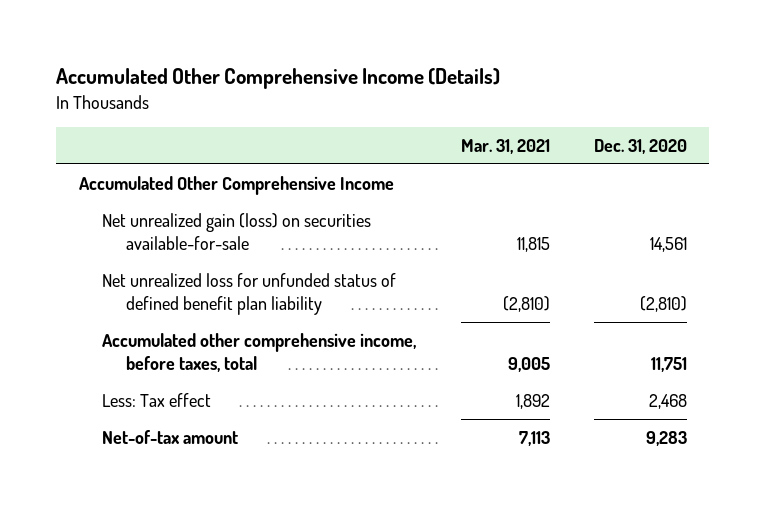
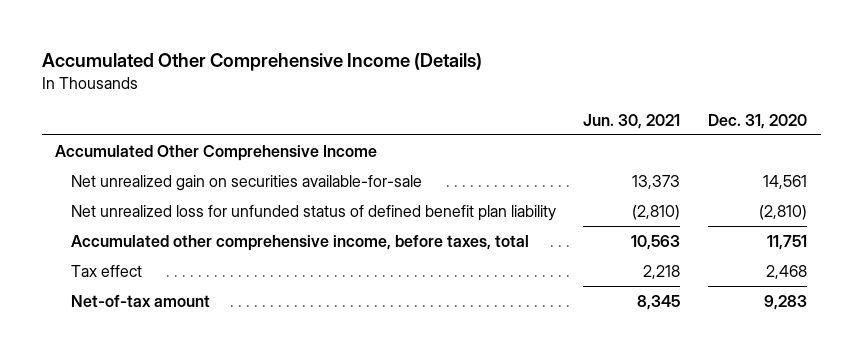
[460,138,550,154] Mar. 31, 2021 -> none
none -> [583,113,681,129] Jun. 30, 2021
[102,212,372,251] Net unrealized gain (loss) on securities available-for-sale -> [70,174,422,191] Net unrealized gain on securities available-for-sale
[102,392,212,407] Less: Tax effect -> [70,264,142,277] Tax effect

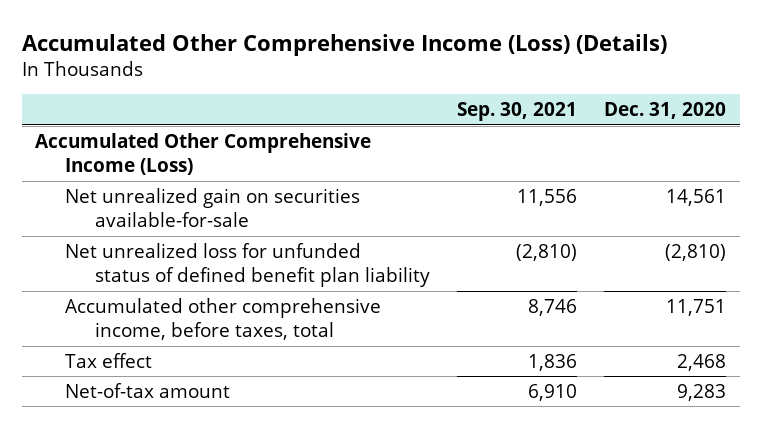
[41,52,482,71] Accumulated Other Comprehensive Income (Details) -> [21,33,667,56] Accumulated Other Comprehensive Income (Loss) (Details)
[583,113,681,129] Jun. 30, 2021 -> none
none -> [456,102,577,122] Sep. 30, 2021
[55,144,378,161] Accumulated Other Comprehensive Income -> [35,132,372,176] Accumulated Other Comprehensive Income (Loss)

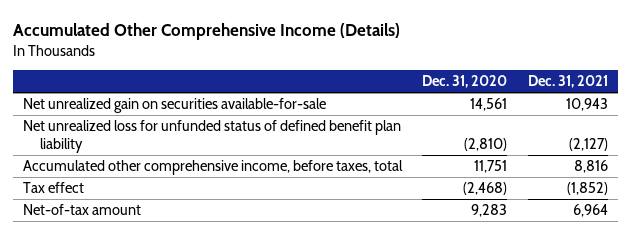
[21,33,667,56] Accumulated Other Comprehensive Income (Loss) (Details) -> [12,22,400,40] Accumulated Other Comprehensive Income (Details)
[456,102,577,122] Sep. 30, 2021 -> none
none -> [527,75,608,89] Dec. 31, 2021
[35,132,372,176] Accumulated Other Comprehensive Income (Loss) -> none
[677,353,727,371] 2,468 -> [463,182,508,196] (2,468)

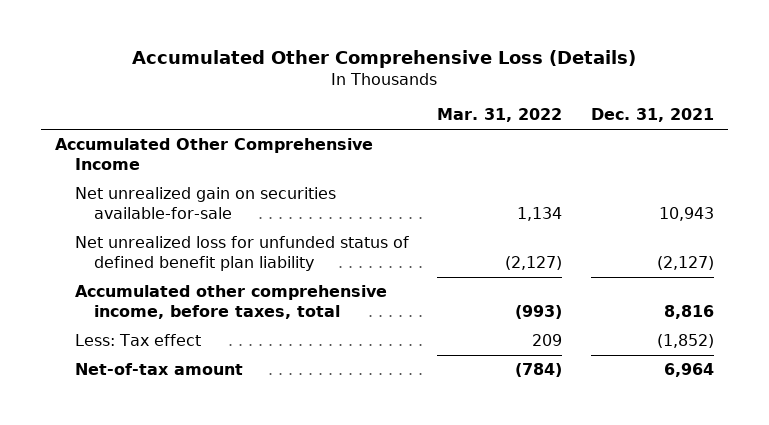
[12,22,400,40] Accumulated Other Comprehensive Income (Details) -> [132,50,637,69] Accumulated Other Comprehensive Loss (Details)
[422,75,508,89] Dec. 31, 2020 -> none
none -> [437,108,563,123] Mar. 31, 2022
none -> [54,138,373,170] Accumulated Other Comprehensive Income
[23,182,85,194] Tax effect -> [74,334,201,347] Less: Tax effect

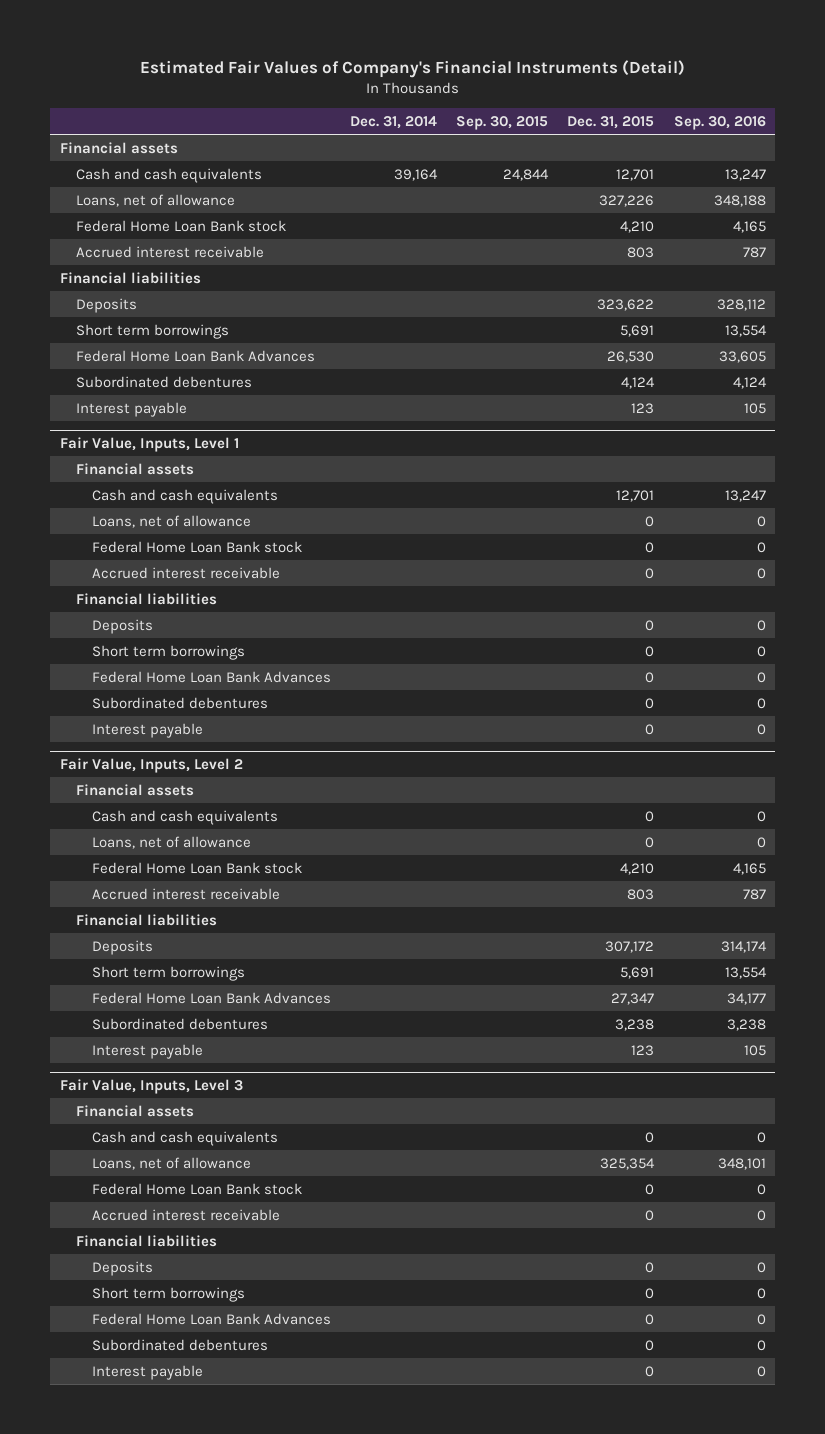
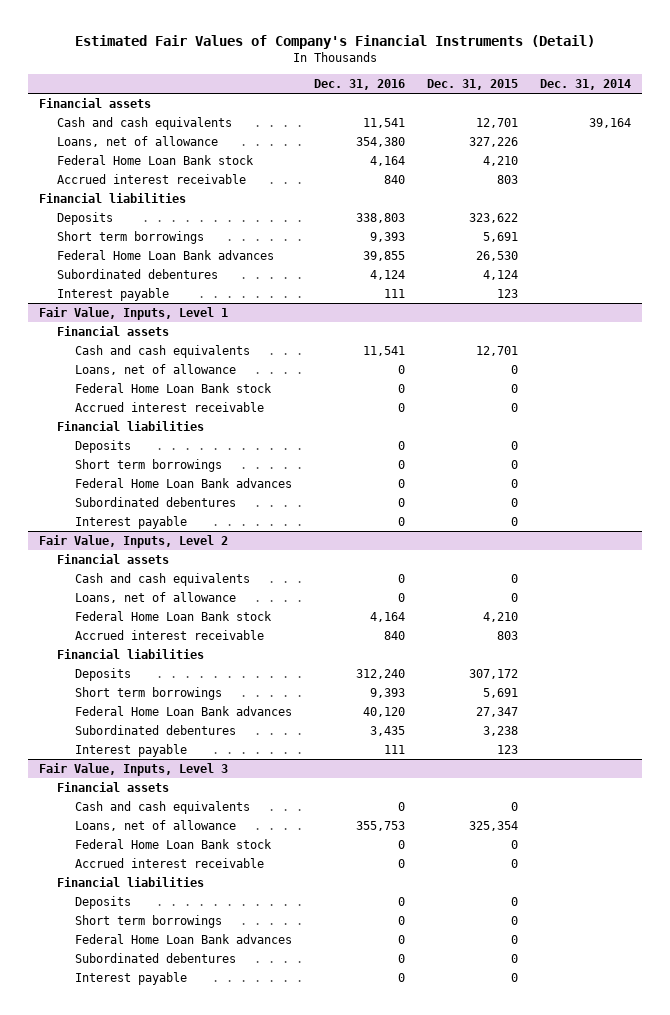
[456,115,549,130] Sep. 30, 2015 -> none
[673,115,766,130] Sep. 30, 2016 -> none
none -> [313,78,405,90] Dec. 31, 2016
[75,349,315,362] Federal Home Loan Bank Advances -> [56,249,274,260] Federal Home Loan Bank advances
[91,670,331,683] Federal Home Loan Bank Advances -> [74,477,292,488] Federal Home Loan Bank advances
[91,991,331,1004] Federal Home Loan Bank Advances -> [74,705,292,716] Federal Home Loan Bank advances
[91,1312,331,1325] Federal Home Loan Bank Advances -> [74,933,292,944] Federal Home Loan Bank advances

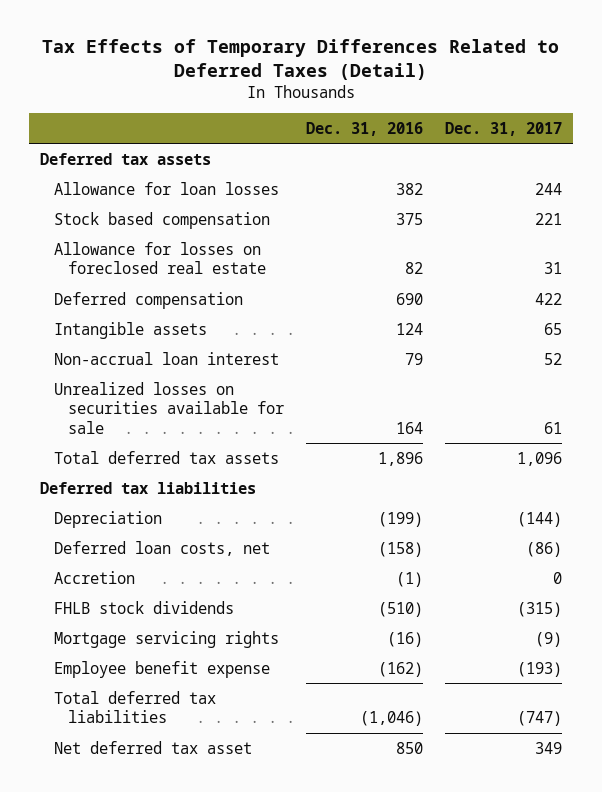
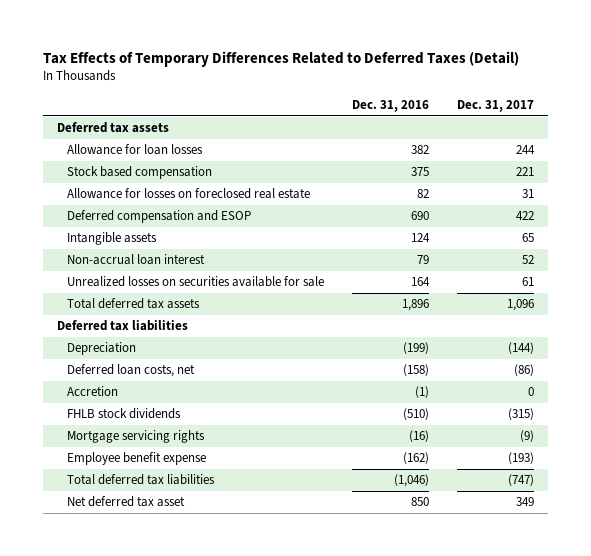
[53,291,243,309] Deferred compensation -> [67,210,252,224] Deferred compensation and ESOP

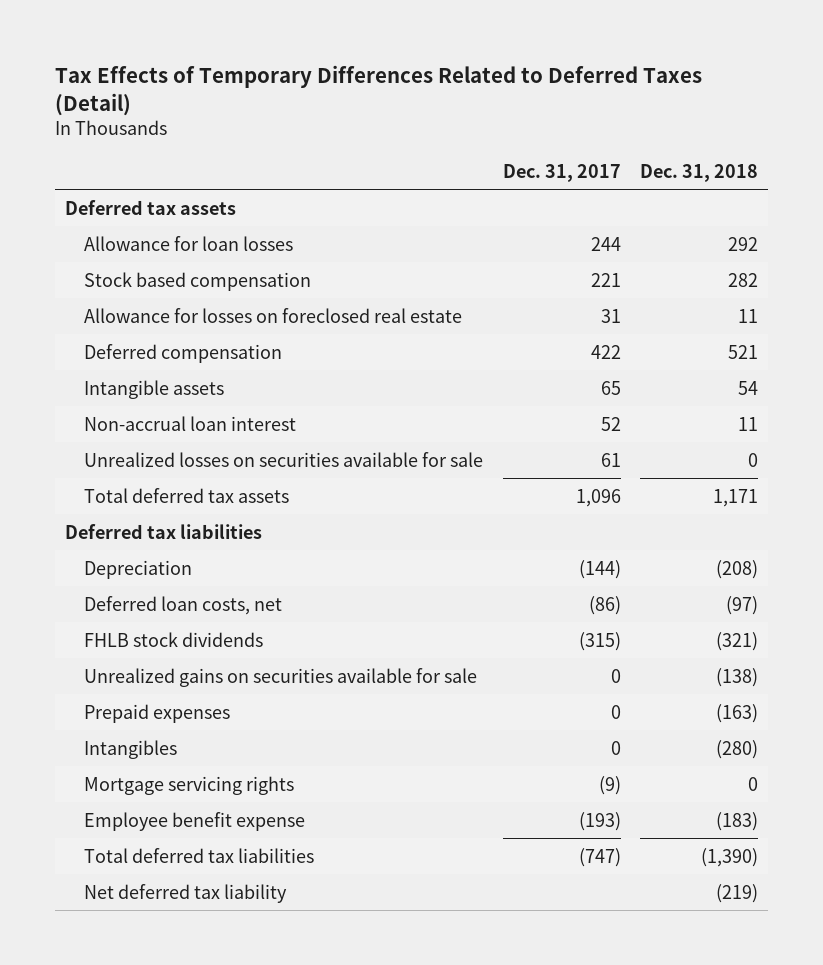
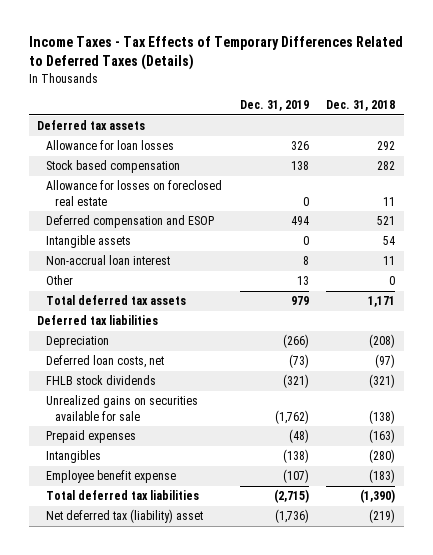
[55,65,703,117] Tax Effects of Temporary Differences Related to Deferred Taxes (Detail) -> [28,36,403,71] Income Taxes - Tax Effects of Temporary Differences Related to Deferred Taxes (Details)
[502,163,621,182] Dec. 31, 2017 -> none
none -> [239,100,309,112] Dec. 31, 2019
[84,343,283,363] Deferred compensation -> [46,215,215,229] Deferred compensation and ESOP
[84,451,484,467] Unrealized losses on securities available for sale -> [46,275,74,286] Other
[84,775,295,795] Mortgage servicing rights -> none
[84,883,288,903] Net deferred tax liability -> [46,509,204,524] Net deferred tax (liability) asset

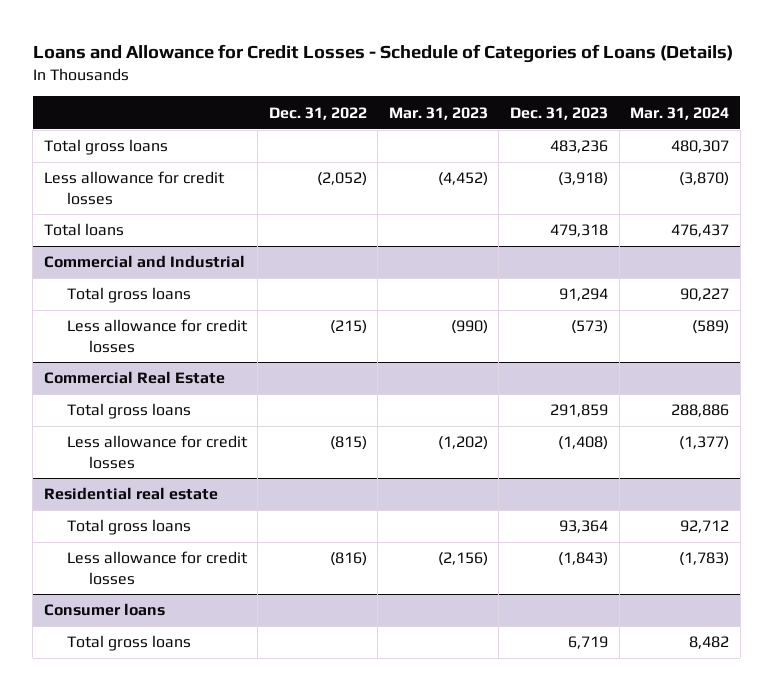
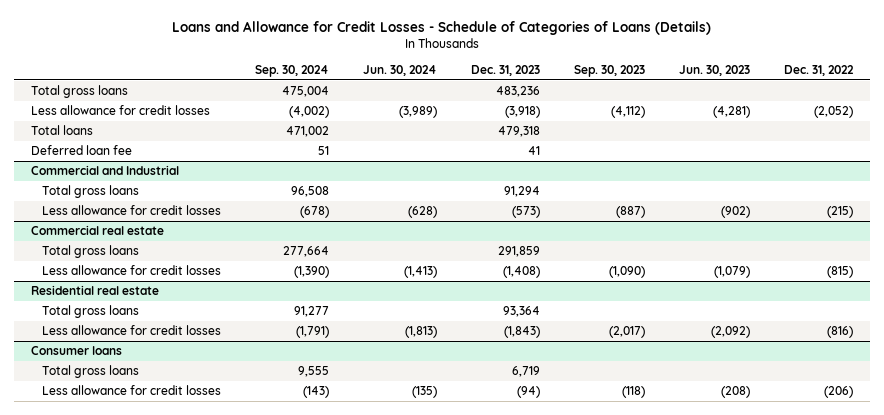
[388,106,488,120] Mar. 31, 2023 -> none
[630,106,730,120] Mar. 31, 2024 -> none
none -> [254,65,329,78] Sep. 30, 2024
none -> [362,65,437,77] Jun. 30, 2024
none -> [573,65,645,78] Sep. 30, 2023
none -> [678,65,750,77] Jun. 30, 2023
none -> [30,145,132,156] Deferred loan fee
[43,371,225,385] Commercial Real Estate -> [30,225,164,236] Commercial real estate
none -> [41,385,221,396] Less allowance for credit losses

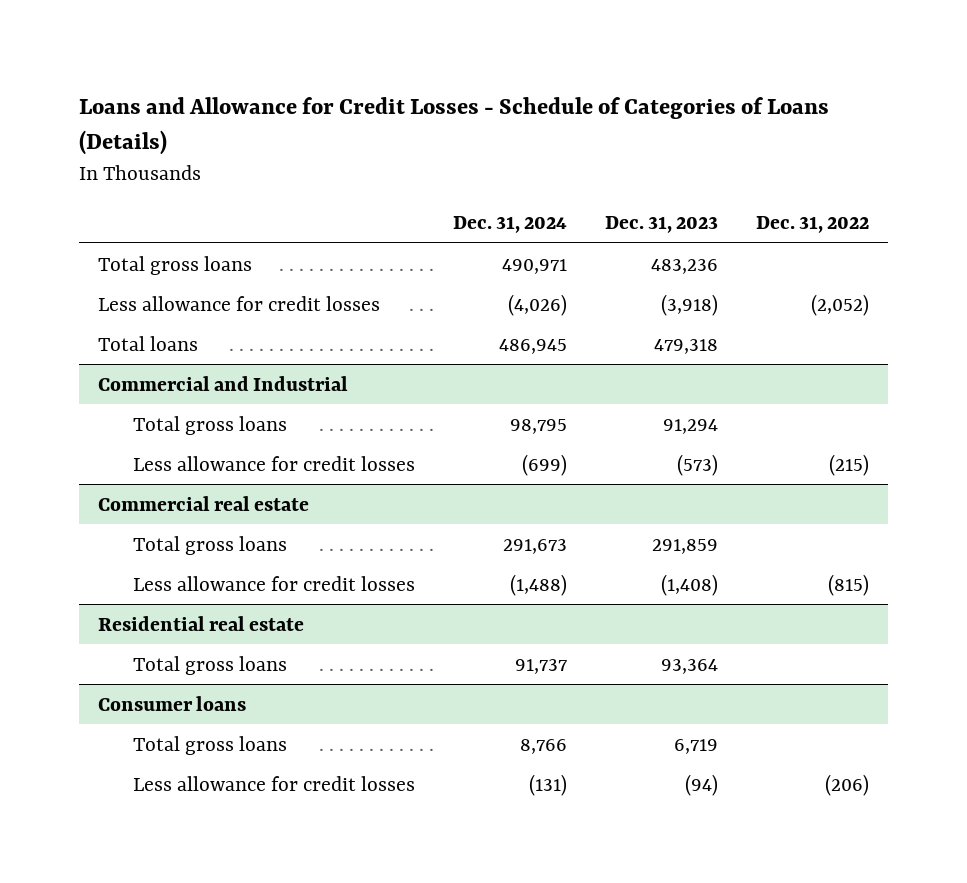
[254,65,329,78] Sep. 30, 2024 -> none
[362,65,437,77] Jun. 30, 2024 -> none
[573,65,645,78] Sep. 30, 2023 -> none
[678,65,750,77] Jun. 30, 2023 -> none
none -> [452,215,567,233] Dec. 31, 2024
[30,145,132,156] Deferred loan fee -> none
[41,325,221,336] Less allowance for credit losses -> none

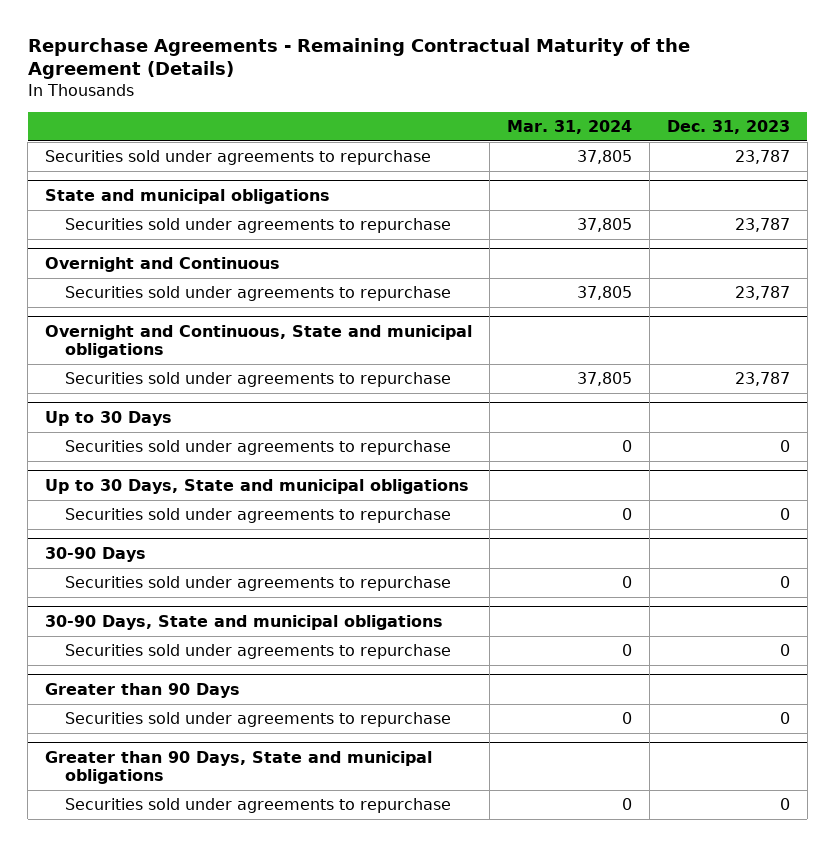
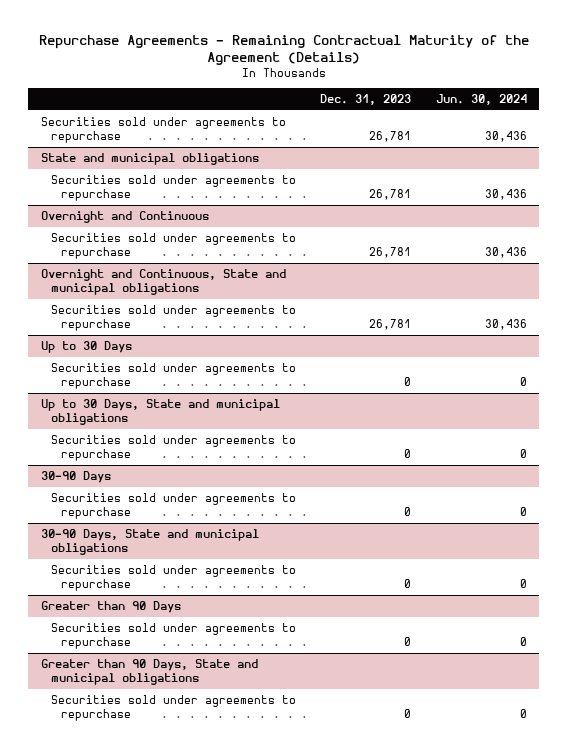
[506,119,632,134] Mar. 31, 2024 -> none
none -> [436,93,528,105] Jun. 30, 2024
[734,150,790,165] 23,787 -> [369,131,412,143] 26,781
[734,218,790,233] 23,787 -> [369,189,412,201] 26,781
[734,286,790,301] 23,787 -> [369,247,412,259] 26,781
[734,372,790,387] 23,787 -> [369,319,412,331] 26,781

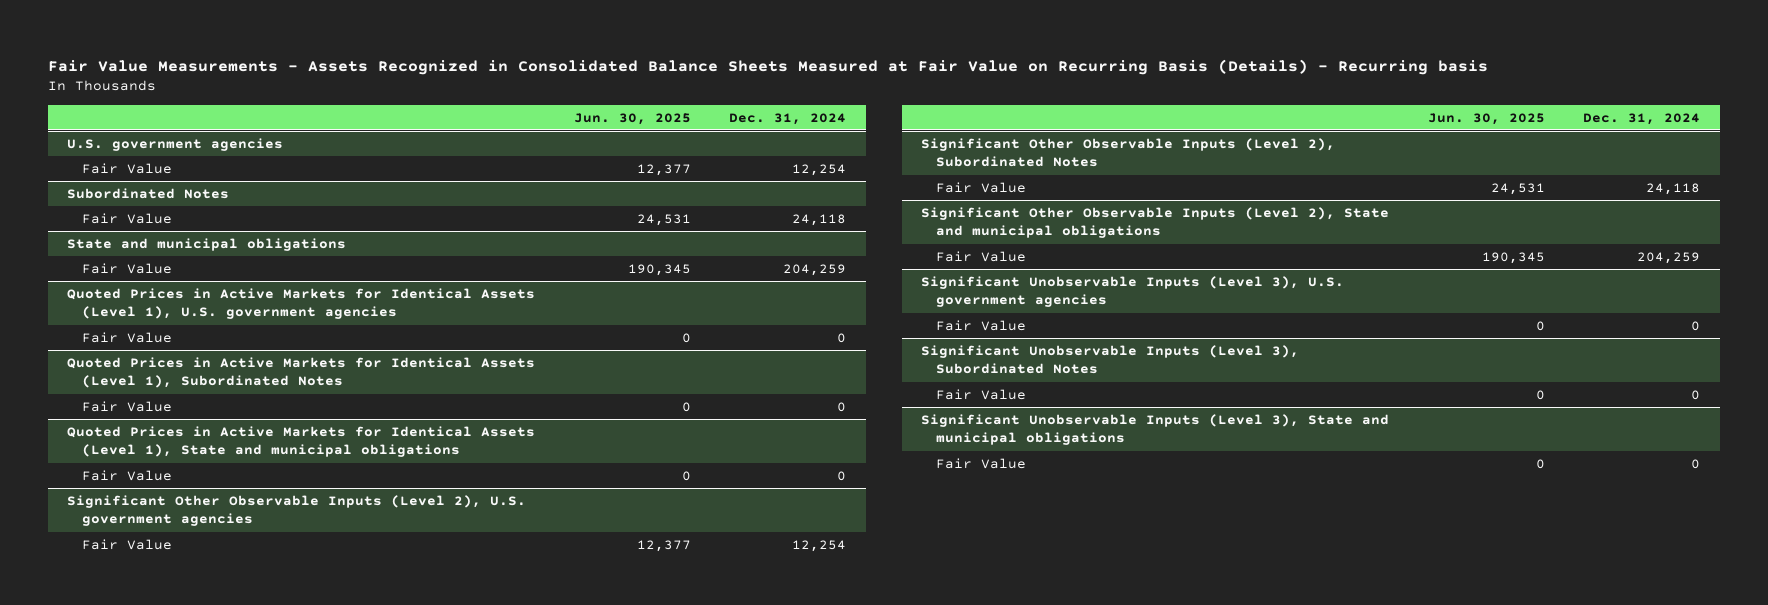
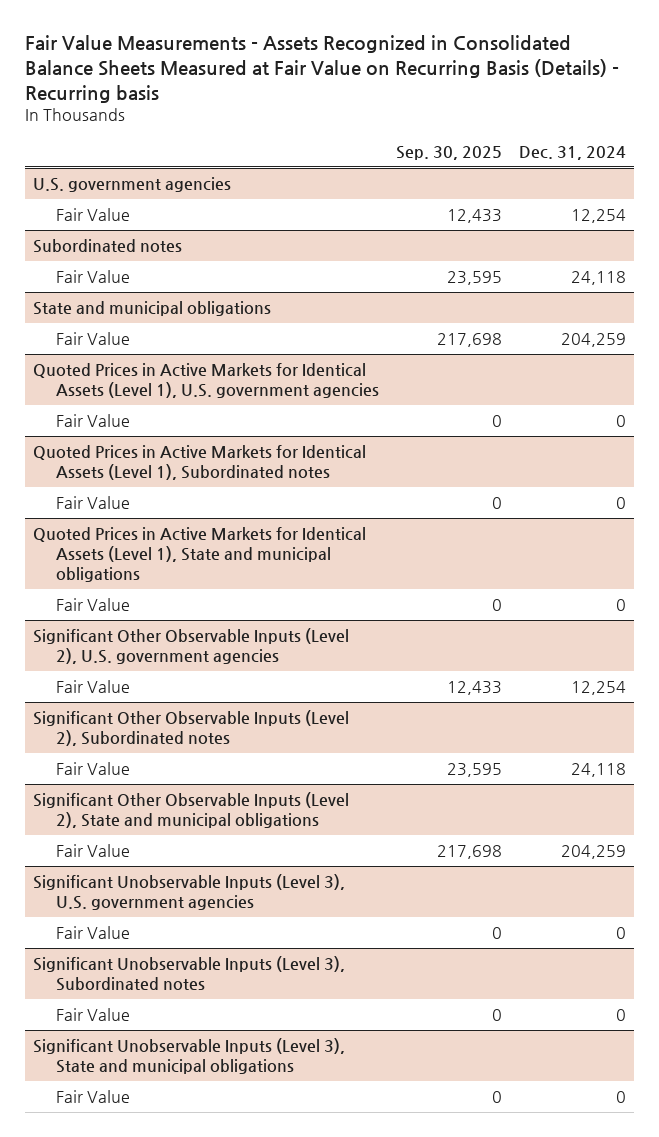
[573,112,691,125] Jun. 30, 2025 -> none
none -> [395,146,502,161] Sep. 30, 2025
[67,187,230,199] Subordinated Notes -> [33,238,183,253] Subordinated notes
[67,356,536,389] Quoted Prices in Active Markets for Identical Assets (Level 1), Subordinated Notes -> [33,444,367,480] Quoted Prices in Active Markets for Identical Assets (Level 1), Subordinated notes
[921,137,1336,168] Significant Other Observable Inputs (Level 2), Subordinated Notes -> [33,709,350,746] Significant Other Observable Inputs (Level 2), Subordinated notes
[921,344,1300,375] Significant Unobservable Inputs (Level 3), Subordinated Notes -> [33,955,346,991] Significant Unobservable Inputs (Level 3), Subordinated notes

